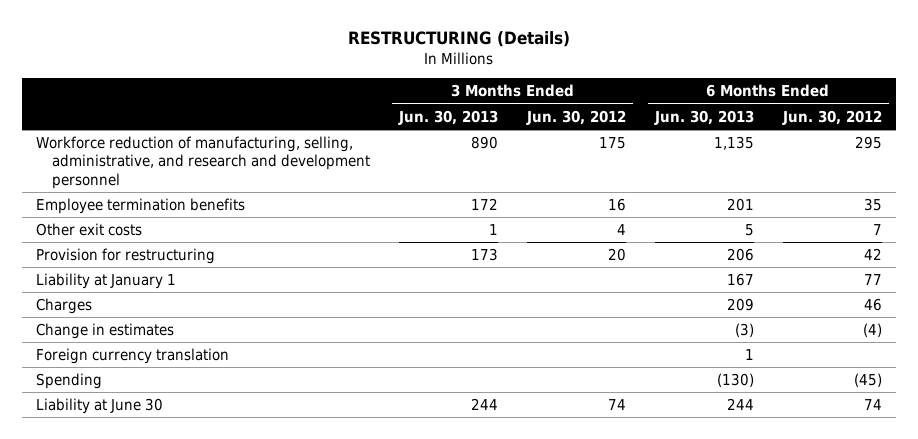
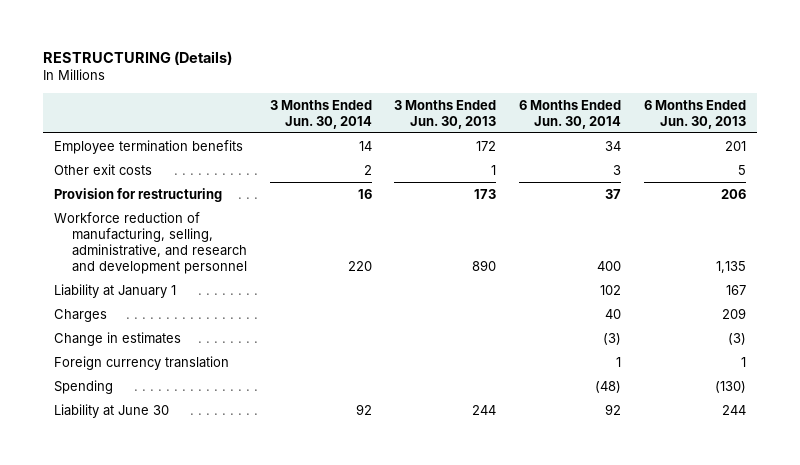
[525,109,626,125] Jun. 30, 2012 -> none
[781,109,882,125] Jun. 30, 2012 -> none
none -> [269,99,372,129] 3 Months Ended Jun. 30, 2014
none -> [518,99,621,129] 6 Months Ended Jun. 30, 2014
[36,136,371,189] Workforce reduction of manufacturing, selling, administrative, and research and development personnel -> [54,211,247,274] Workforce reduction of manufacturing, selling, administrative, and research and development personnel

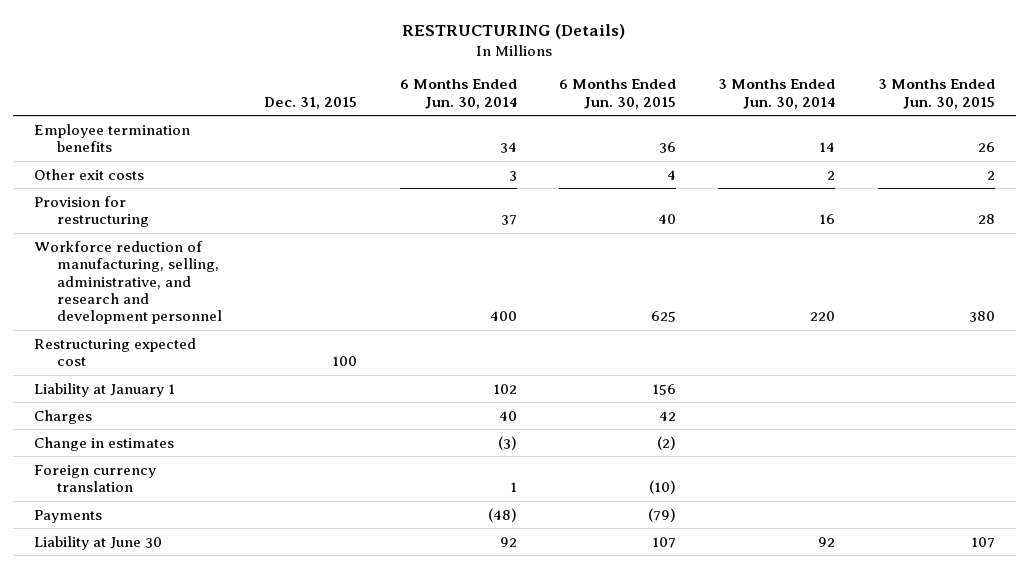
[394,99,497,129] 3 Months Ended Jun. 30, 2013 -> none
[643,99,746,129] 6 Months Ended Jun. 30, 2013 -> none
none -> [264,96,358,109] Dec. 31, 2015
none -> [558,79,676,109] 6 Months Ended Jun. 30, 2015
none -> [877,79,995,109] 3 Months Ended Jun. 30, 2015
none -> [33,337,196,367] Restructuring expected cost
[54,379,114,394] Spending -> [33,509,102,523] Payments

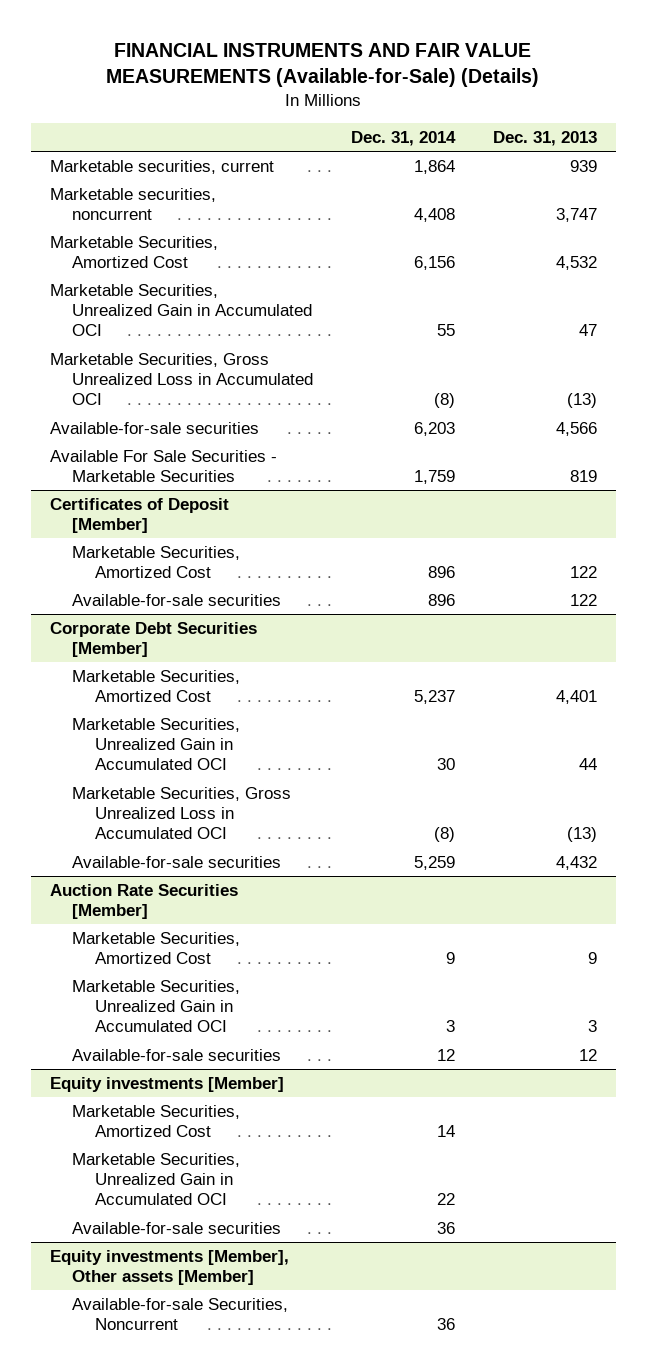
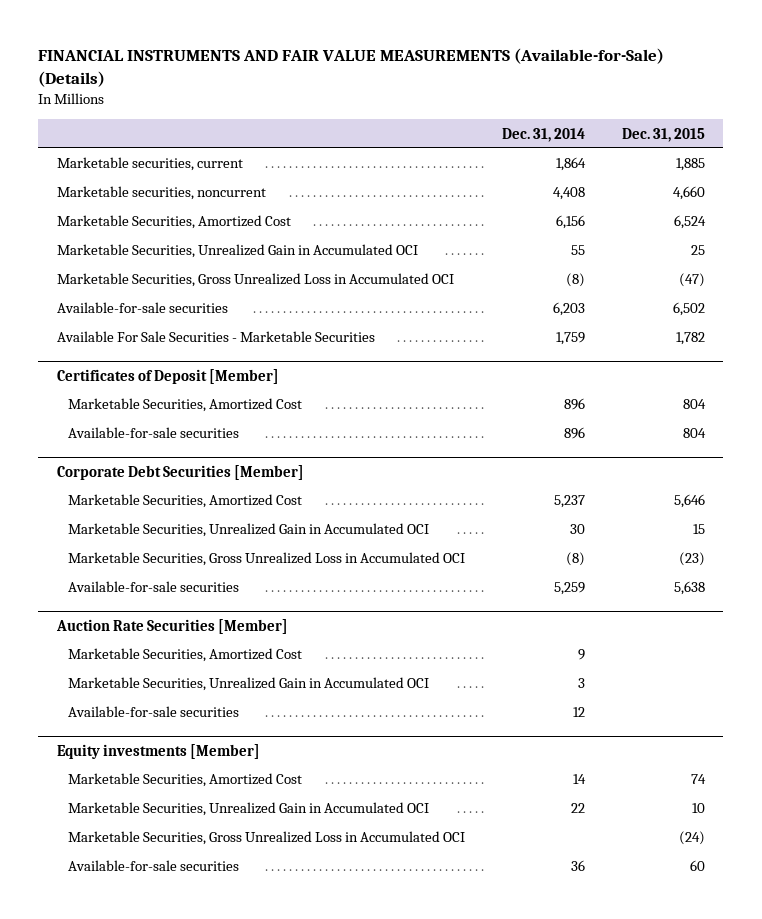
[493,130,598,146] Dec. 31, 2013 -> none
none -> [621,127,705,142] Dec. 31, 2015
none -> [68,831,466,846] Marketable Securities, Gross Unrealized Loss in Accumulated OCI
[49,1249,289,1286] Equity investments [Member], Other assets [Member] -> none
[72,1297,289,1331] Available-for-sale Securities, Noncurrent -> none

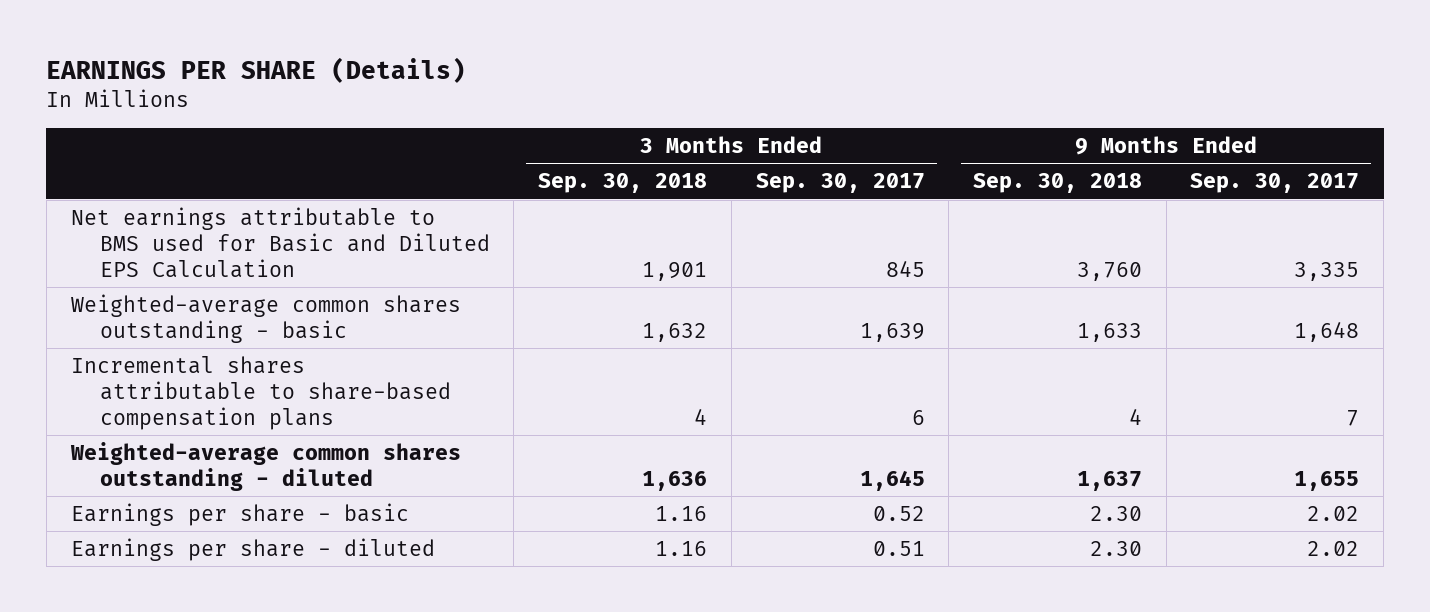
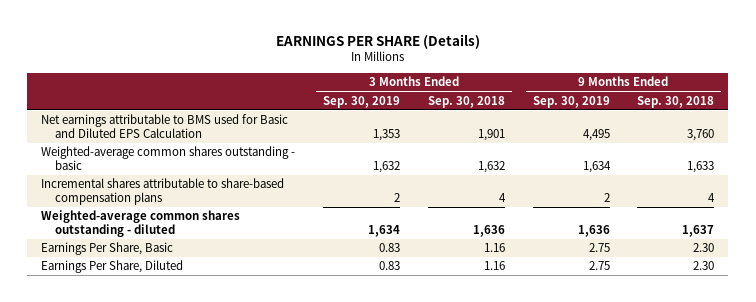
[755,173,925,194] Sep. 30, 2017 -> none
[1190,173,1360,194] Sep. 30, 2017 -> none
none -> [323,95,401,108] Sep. 30, 2019
none -> [532,95,610,108] Sep. 30, 2019
[70,503,409,527] Earnings per share - basic -> [41,242,174,256] Earnings Per Share, Basic
[70,538,435,562] Earnings per share - diluted -> [41,260,184,274] Earnings Per Share, Diluted

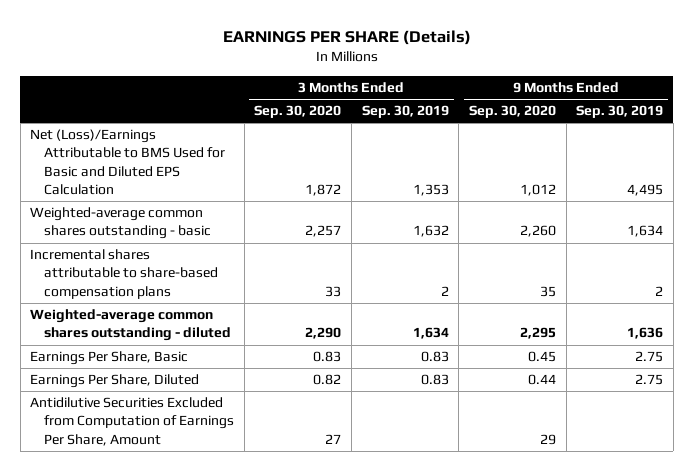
[427,95,505,108] Sep. 30, 2018 -> none
[637,95,715,108] Sep. 30, 2018 -> none
none -> [254,105,342,119] Sep. 30, 2020
none -> [468,105,556,119] Sep. 30, 2020
[41,114,289,138] Net earnings attributable to BMS used for Basic and Diluted EPS Calculation -> [30,129,226,195] Net (Loss)/Earnings Attributable to BMS Used for Basic and Diluted EPS Calculation
none -> [30,397,235,446] Antidilutive Securities Excluded from Computation of Earnings Per Share, Amount

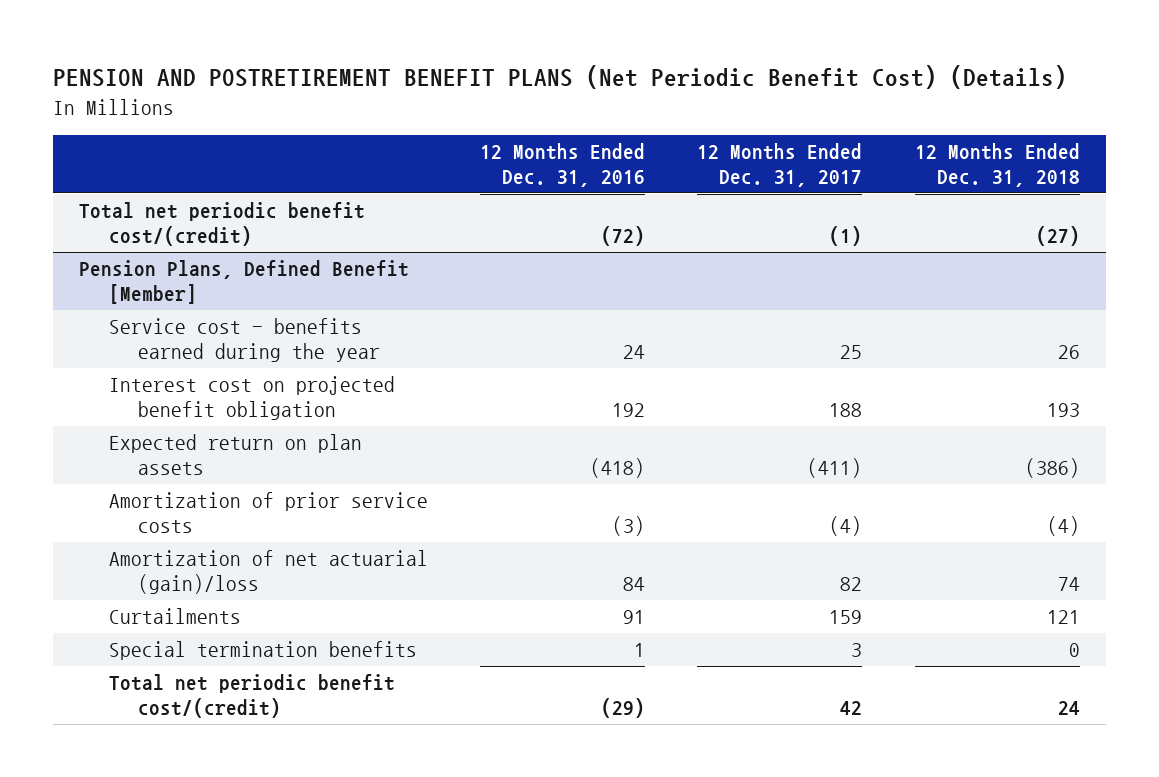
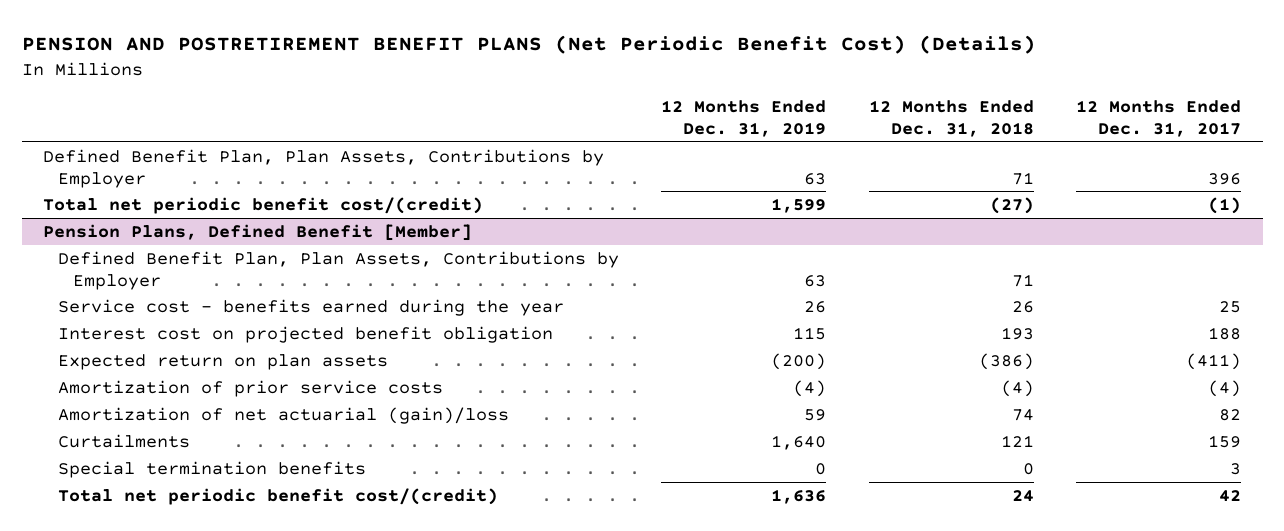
[480,143,646,188] 12 Months Ended Dec. 31, 2016 -> none
none -> [661,99,827,137] 12 Months Ended Dec. 31, 2019
none -> [42,148,604,188] Defined Benefit Plan, Plan Assets, Contributions by Employer
none -> [57,250,619,290] Defined Benefit Plan, Plan Assets, Contributions by Employer

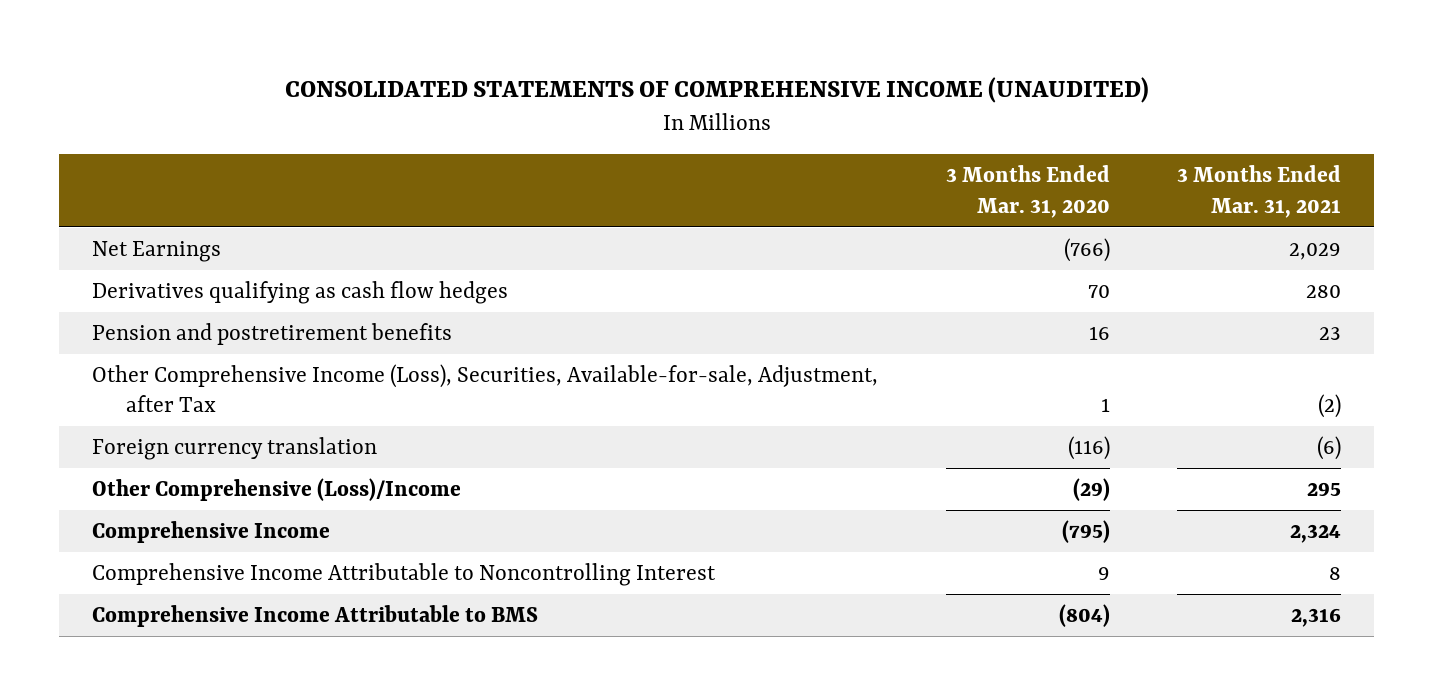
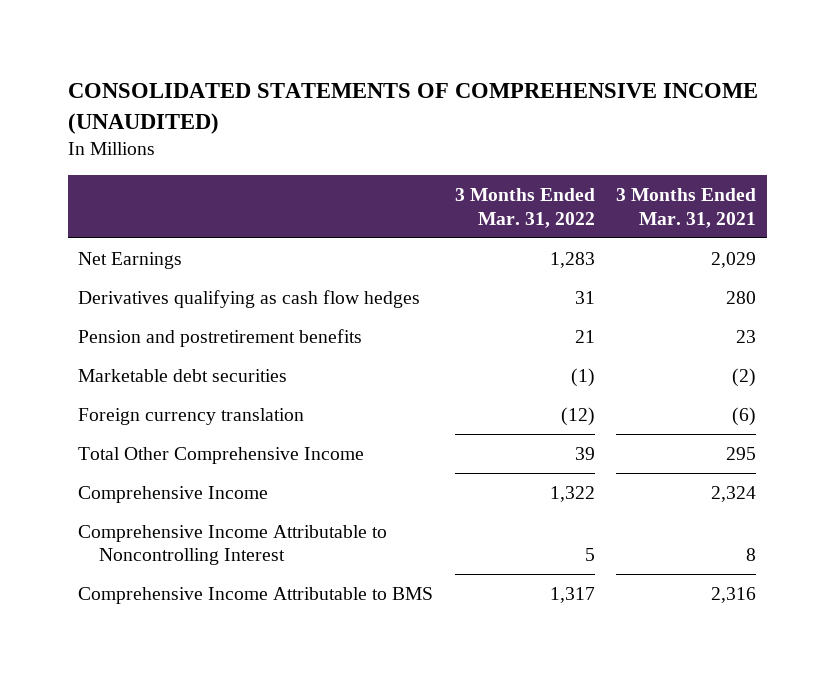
[945,165,1110,218] 3 Months Ended Mar. 31, 2020 -> none
none -> [454,187,595,228] 3 Months Ended Mar. 31, 2022
[92,363,879,413] Other Comprehensive Income (Loss), Securities, Available-for-sale, Adjustment, after Tax -> [78,368,288,382] Marketable debt securities
[92,477,462,501] Other Comprehensive (Loss)/Income -> [78,446,365,464] Total Other Comprehensive Income

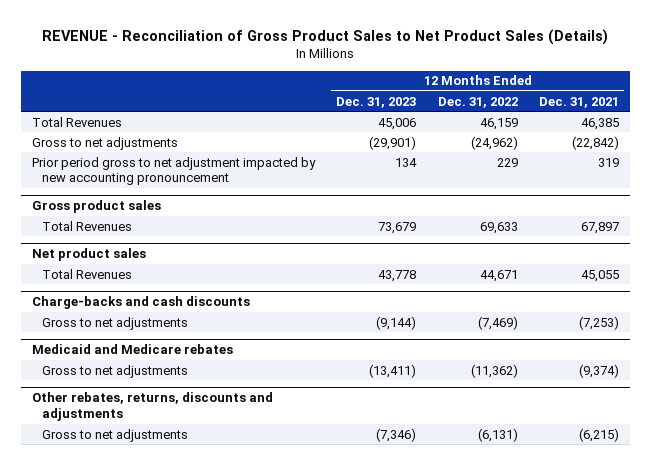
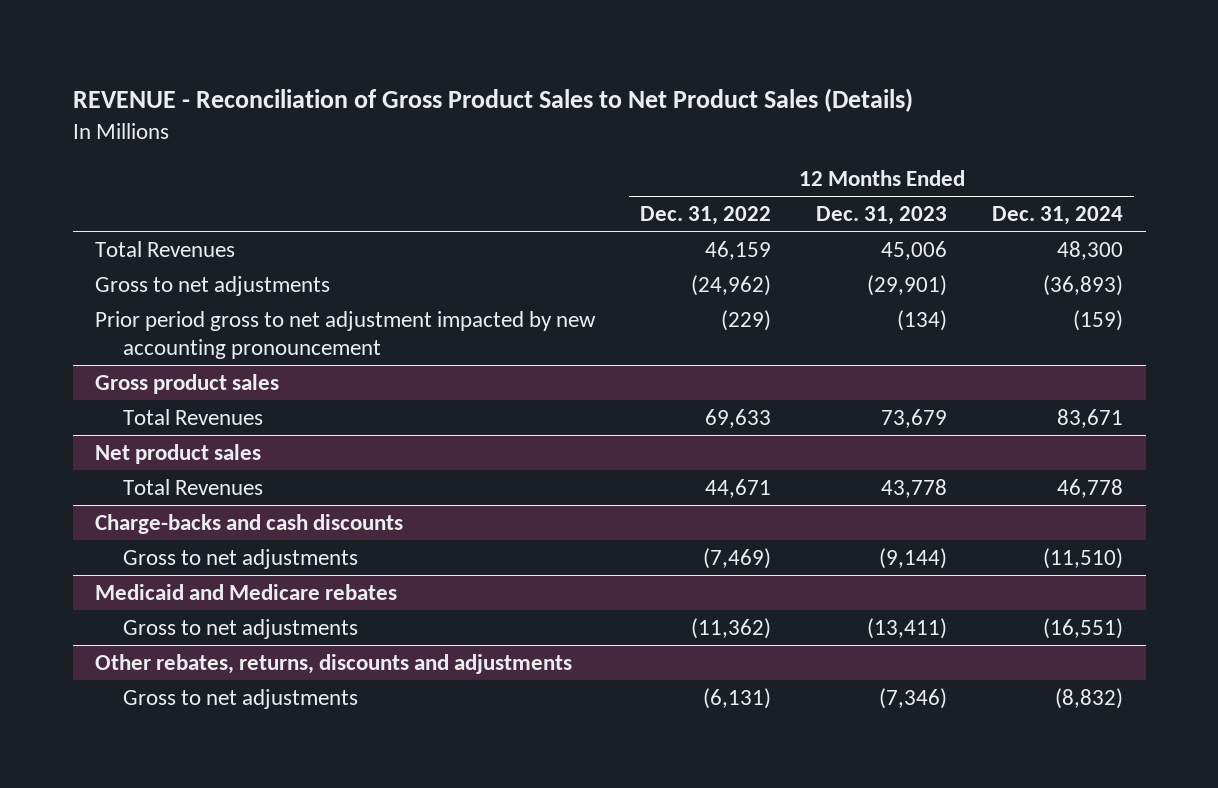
[539,96,620,108] Dec. 31, 2021 -> none
none -> [992,206,1124,226] Dec. 31, 2024
[395,157,418,167] 134 -> [897,309,948,331] (134)
[496,157,518,167] 229 -> [721,309,772,331] (229)

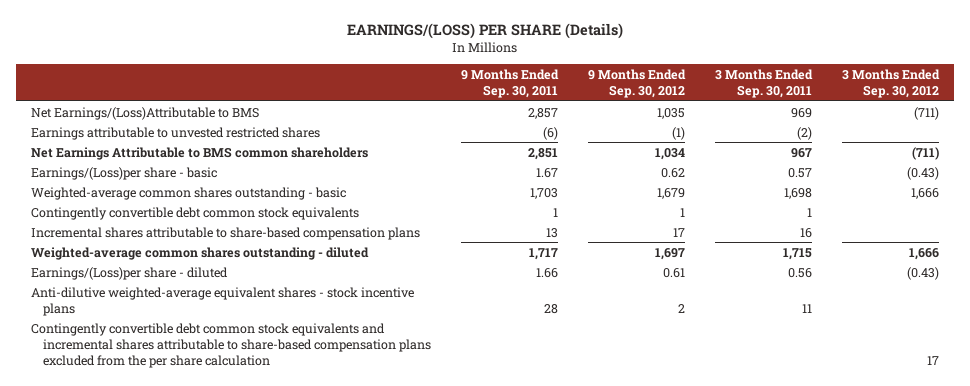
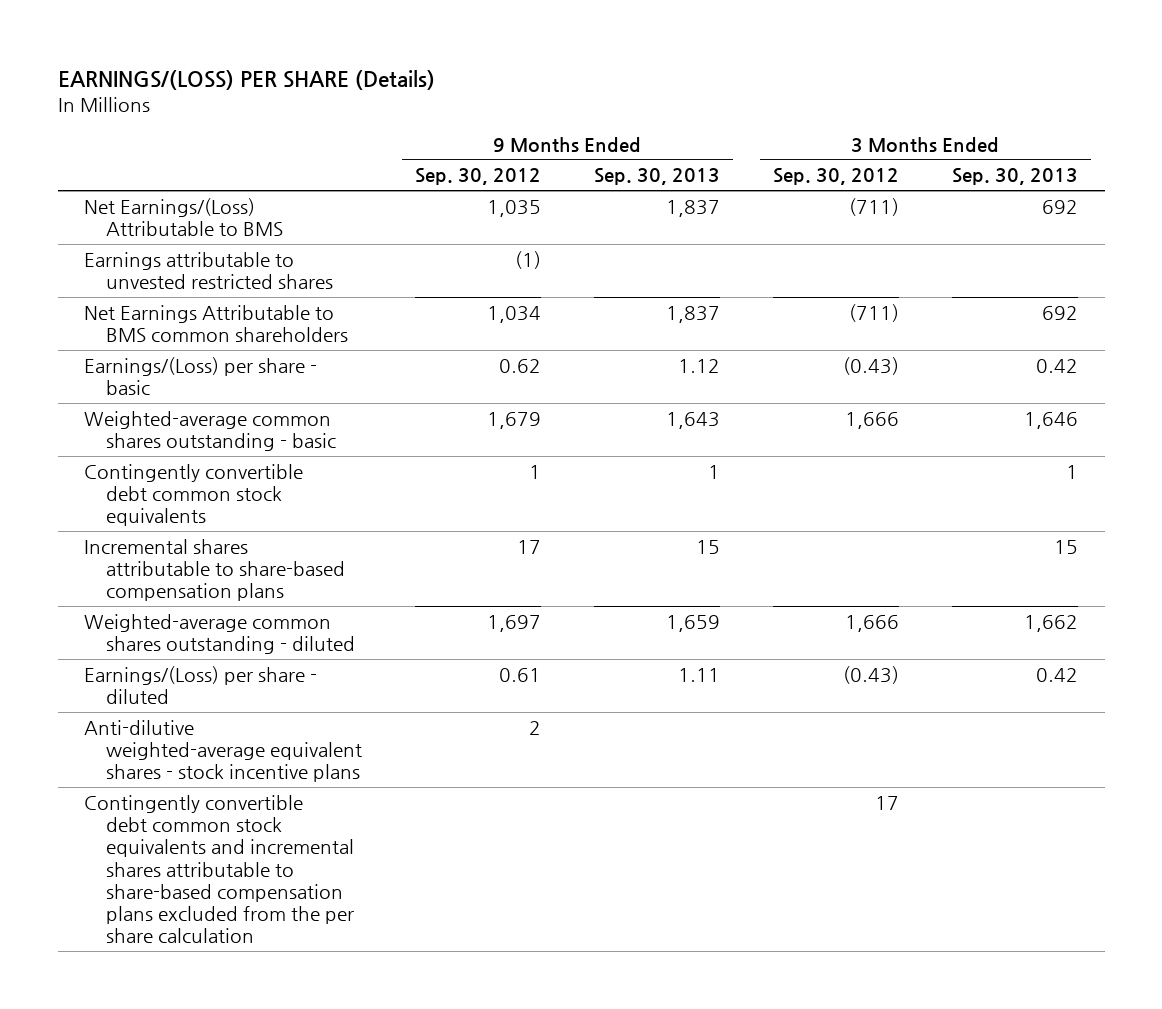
[461,68,560,98] 9 Months Ended Sep. 30, 2011 -> none
[715,68,814,98] 3 Months Ended Sep. 30, 2011 -> none
none -> [593,168,720,186] Sep. 30, 2013
none -> [951,168,1078,186] Sep. 30, 2013
[30,106,259,120] Net Earnings/(Loss)Attributable to BMS -> [84,197,283,236] Net Earnings/(Loss) Attributable to BMS
[30,166,217,180] Earnings/(Loss)per share - basic -> [84,356,318,395] Earnings/(Loss) per share - basic
[30,266,228,280] Earnings/(Loss)per share - diluted -> [84,665,318,704] Earnings/(Loss) per share - diluted

